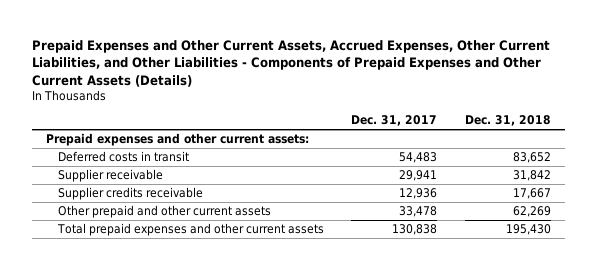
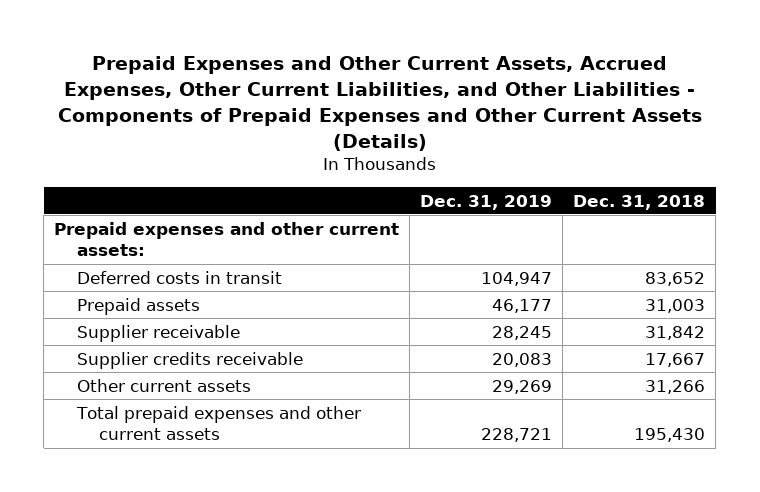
[351,115,438,127] Dec. 31, 2017 -> none
none -> [420,194,553,210] Dec. 31, 2019
none -> [76,297,200,315] Prepaid assets
[57,204,271,218] Other prepaid and other current assets -> [76,378,251,392] Other current assets
[512,205,551,217] 62,269 -> [645,379,706,394] 31,266

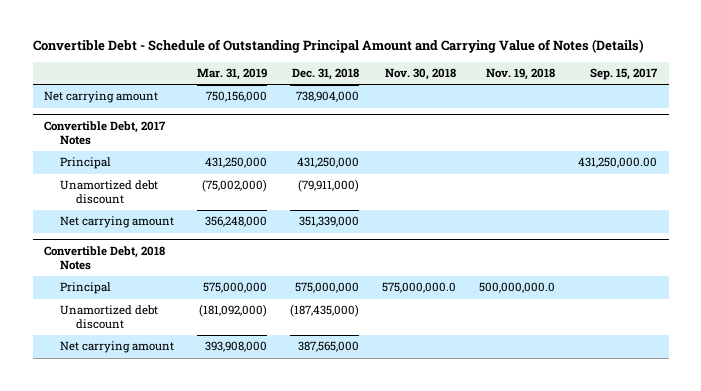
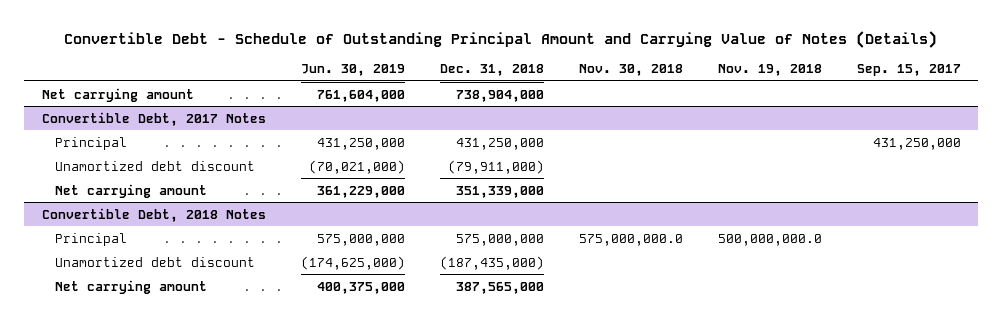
[196,68,267,81] Mar. 31, 2019 -> none
none -> [300,64,405,77] Jun. 30, 2019
[578,157,658,169] 431,250,000.00 -> [872,137,961,150] 431,250,000

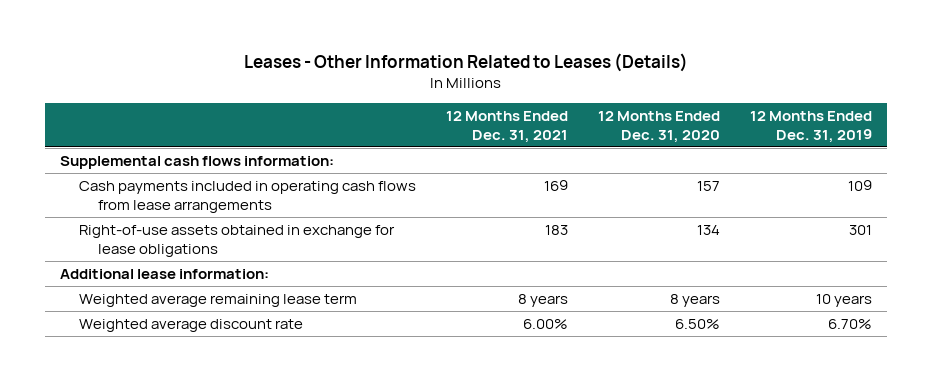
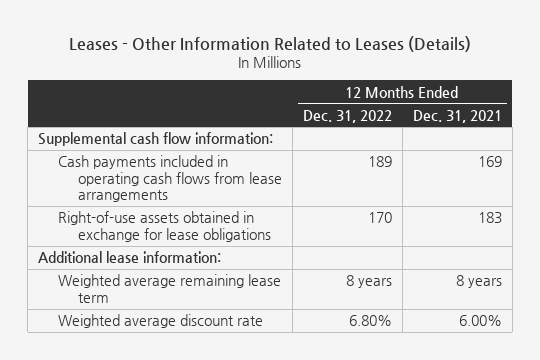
[597,110,720,143] 12 Months Ended Dec. 31, 2020 -> none
[749,110,872,143] 12 Months Ended Dec. 31, 2019 -> none
none -> [302,109,392,123] Dec. 31, 2022
[59,155,334,169] Supplemental cash flows information: -> [37,132,273,147] Supplemental cash flow information:

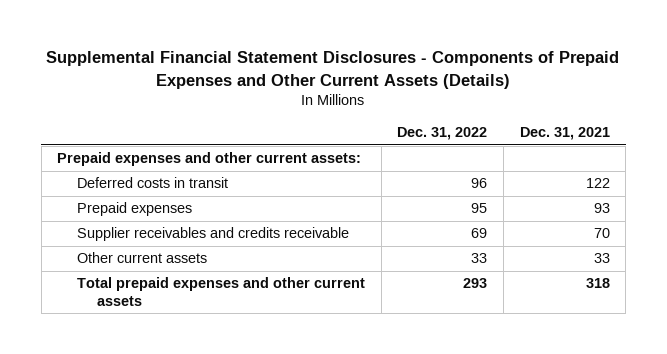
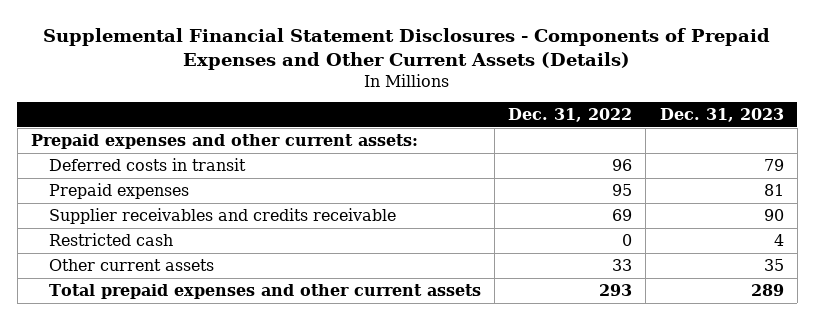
[519,127,610,141] Dec. 31, 2021 -> none
none -> [659,108,784,123] Dec. 31, 2023
none -> [48,233,173,247] Restricted cash

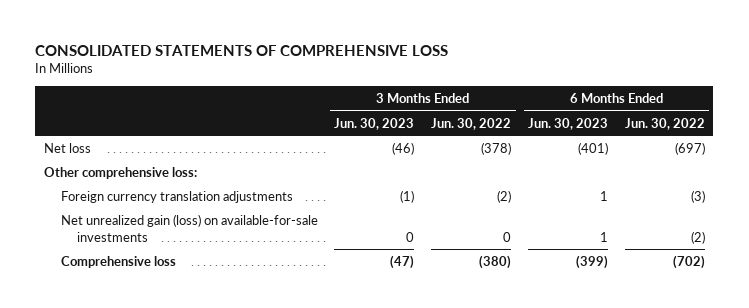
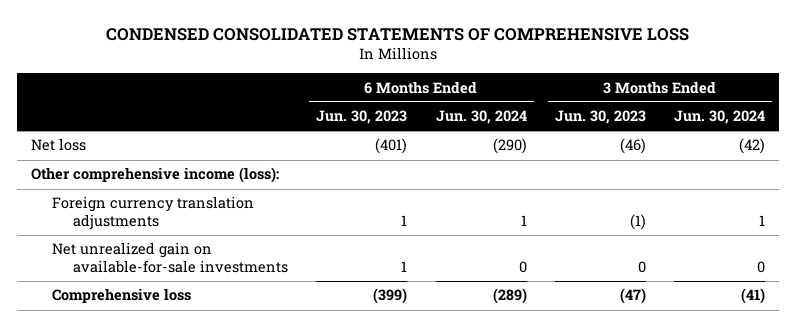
[35,44,449,56] CONSOLIDATED STATEMENTS OF COMPREHENSIVE LOSS -> [106,27,690,41] CONDENSED CONSOLIDATED STATEMENTS OF COMPREHENSIVE LOSS
[431,117,512,130] Jun. 30, 2022 -> none
[625,117,706,130] Jun. 30, 2022 -> none
none -> [435,110,527,125] Jun. 30, 2024
none -> [674,110,766,125] Jun. 30, 2024
[43,166,197,179] Other comprehensive loss: -> [31,167,280,184] Other comprehensive income (loss):
[60,213,318,242] Net unrealized gain (loss) on available-for-sale investments -> [52,242,289,274] Net unrealized gain on available-for-sale investments

